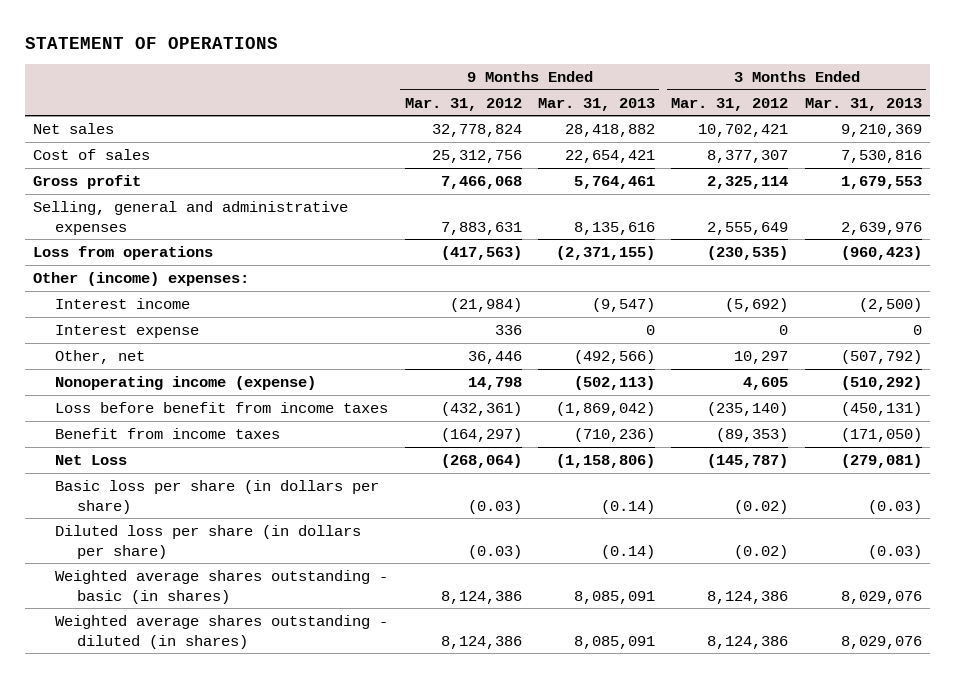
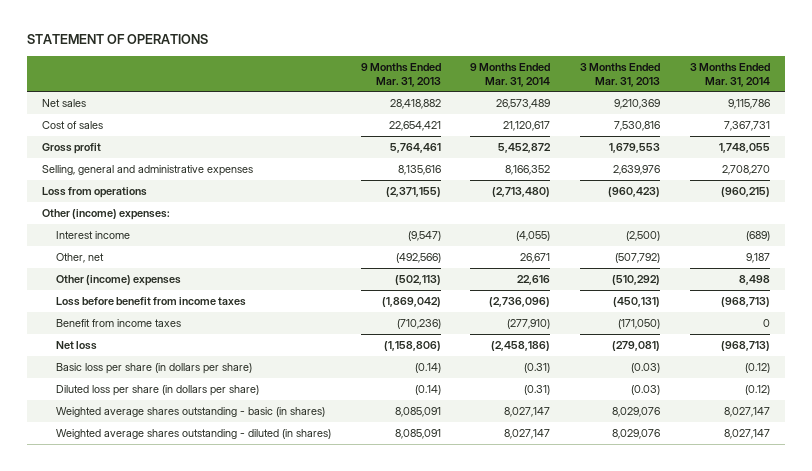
[404,97,522,111] Mar. 31, 2012 -> none
[671,97,789,111] Mar. 31, 2012 -> none
none -> [470,62,551,87] 9 Months Ended Mar. 31, 2014
none -> [690,62,771,87] 3 Months Ended Mar. 31, 2014
[55,324,200,338] Interest expense -> none
[55,375,317,390] Nonoperating income (expense) -> [55,274,181,286] Other (income) expenses
[55,454,128,465] Net Loss -> [55,340,97,350] Net loss

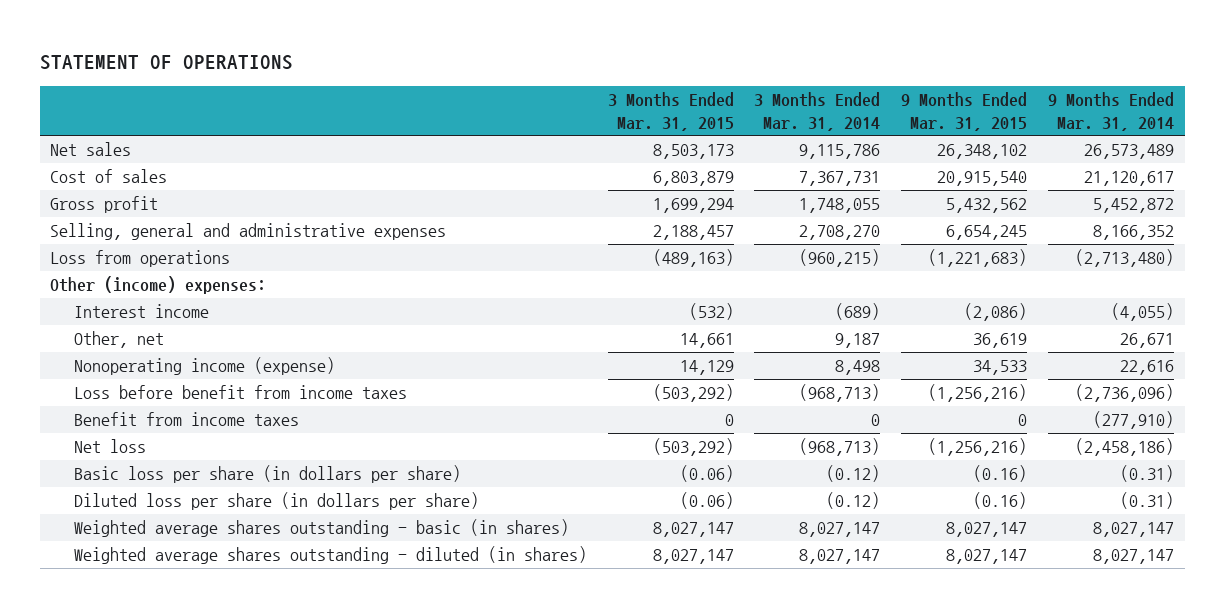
[360,62,441,87] 9 Months Ended Mar. 31, 2013 -> none
[580,62,661,87] 3 Months Ended Mar. 31, 2013 -> none
none -> [607,92,734,131] 3 Months Ended Mar. 31, 2015
none -> [901,92,1028,131] 9 Months Ended Mar. 31, 2015
[55,274,181,286] Other (income) expenses -> [73,357,335,376] Nonoperating income (expense)

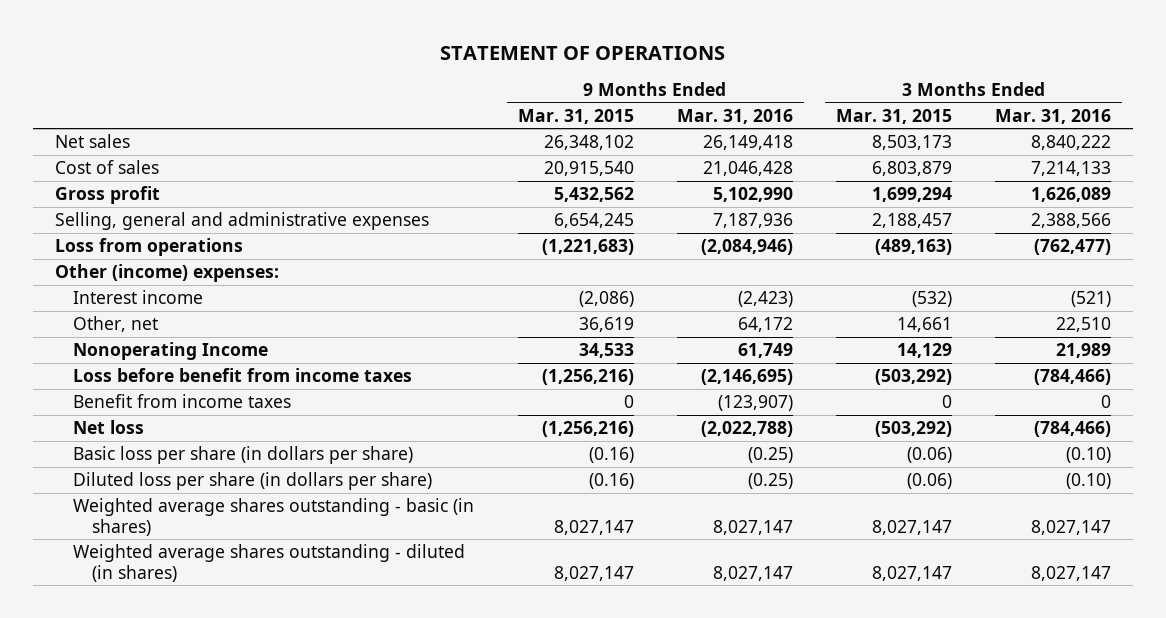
[754,92,881,131] 3 Months Ended Mar. 31, 2014 -> none
[1048,92,1175,131] 9 Months Ended Mar. 31, 2014 -> none
none -> [676,108,793,124] Mar. 31, 2016
none -> [995,108,1112,124] Mar. 31, 2016
[73,357,335,376] Nonoperating income (expense) -> [73,342,269,361] Nonoperating Income

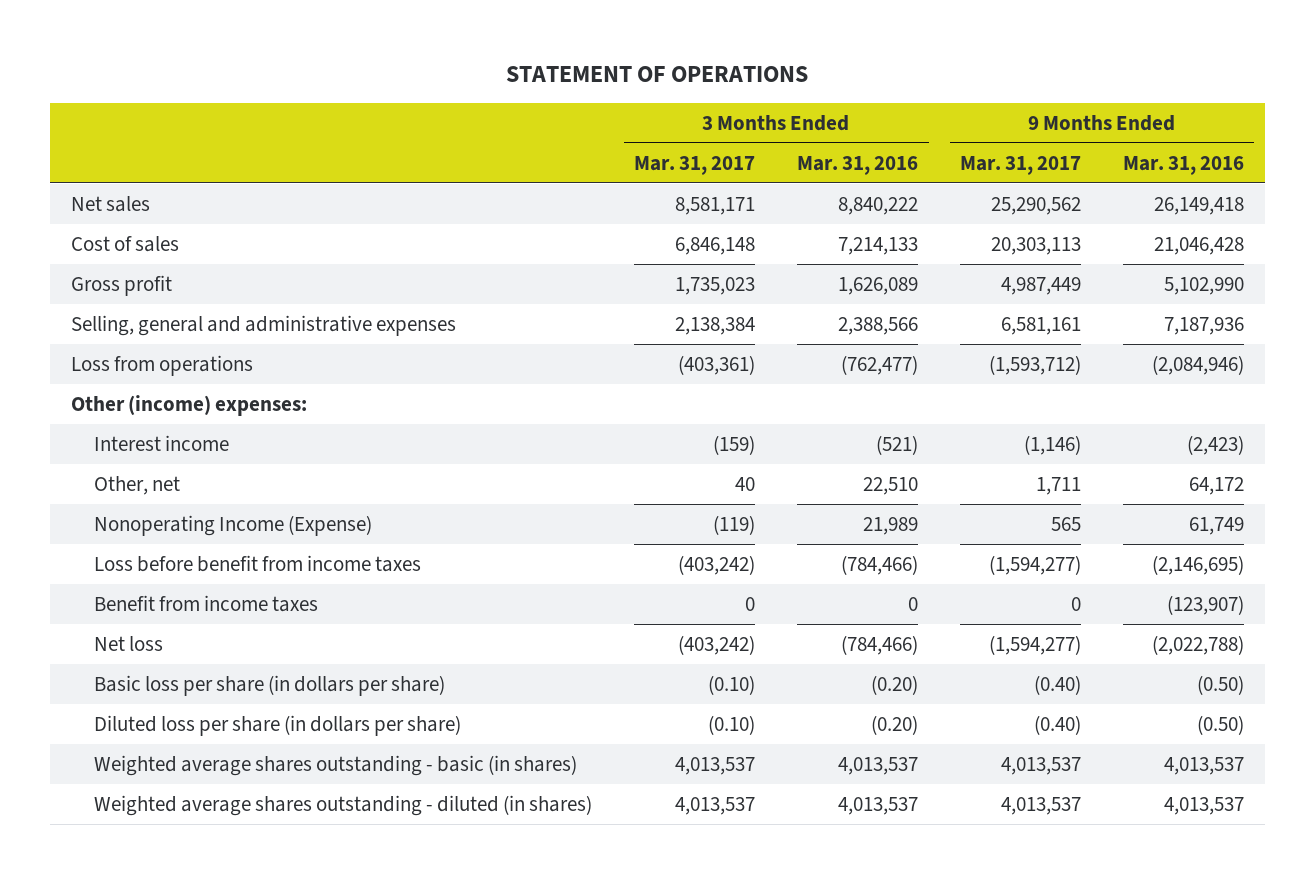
[517,108,634,124] Mar. 31, 2015 -> none
[836,108,953,124] Mar. 31, 2015 -> none
none -> [634,155,756,175] Mar. 31, 2017
none -> [960,155,1082,175] Mar. 31, 2017
[73,342,269,361] Nonoperating Income -> [94,514,373,536] Nonoperating Income (Expense)
[747,447,793,464] (0.25) -> [1197,674,1245,695] (0.50)
[1066,447,1112,464] (0.10) -> [871,674,919,695] (0.20)
[747,473,793,490] (0.25) -> [1197,714,1245,735] (0.50)
[1066,473,1112,490] (0.10) -> [871,714,919,735] (0.20)
[712,519,793,535] 8,027,147 -> [1164,756,1245,775] 4,013,537
[1031,519,1112,535] 8,027,147 -> [838,756,919,775] 4,013,537
[712,565,793,581] 8,027,147 -> [1164,796,1245,815] 4,013,537
[1031,565,1112,581] 8,027,147 -> [838,796,919,815] 4,013,537

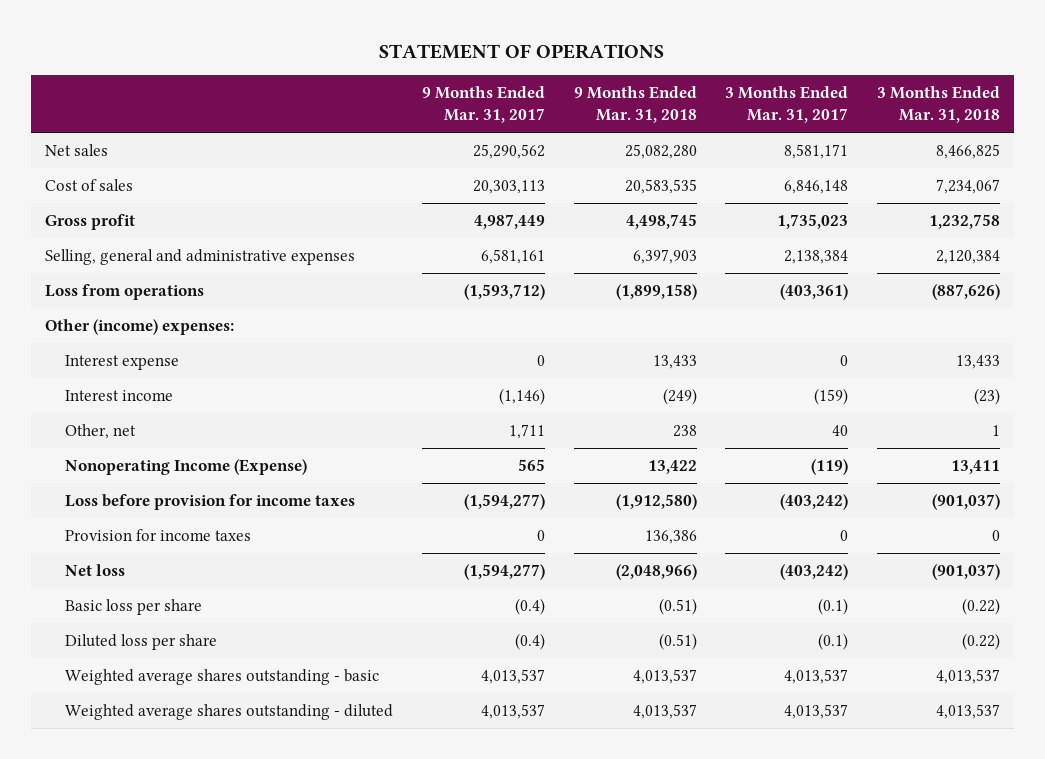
[797,155,919,175] Mar. 31, 2016 -> none
[1123,155,1245,175] Mar. 31, 2016 -> none
none -> [573,86,697,124] 9 Months Ended Mar. 31, 2018
none -> [876,86,1000,124] 3 Months Ended Mar. 31, 2018
none -> [65,355,180,371] Interest expense
[94,554,422,572] Loss before benefit from income taxes -> [65,494,356,511] Loss before provision for income taxes
[94,594,319,612] Benefit from income taxes -> [65,529,252,542] Provision for income taxes
[94,674,446,696] Basic loss per share (in dollars per share) -> [65,599,203,616] Basic loss per share
[708,674,756,695] (0.10) -> [818,598,849,616] (0.1)
[1034,674,1082,695] (0.40) -> [515,598,546,616] (0.4)
[94,714,462,736] Diluted loss per share (in dollars per share) -> [65,634,218,651] Diluted loss per share
[708,714,756,735] (0.10) -> [818,633,849,651] (0.1)
[1034,714,1082,735] (0.40) -> [515,633,546,651] (0.4)
[94,754,578,776] Weighted average shares outstanding - basic (in shares) -> [65,669,380,686] Weighted average shares outstanding - basic
[94,794,593,816] Weighted average shares outstanding - diluted (in shares) -> [65,704,394,721] Weighted average shares outstanding - diluted

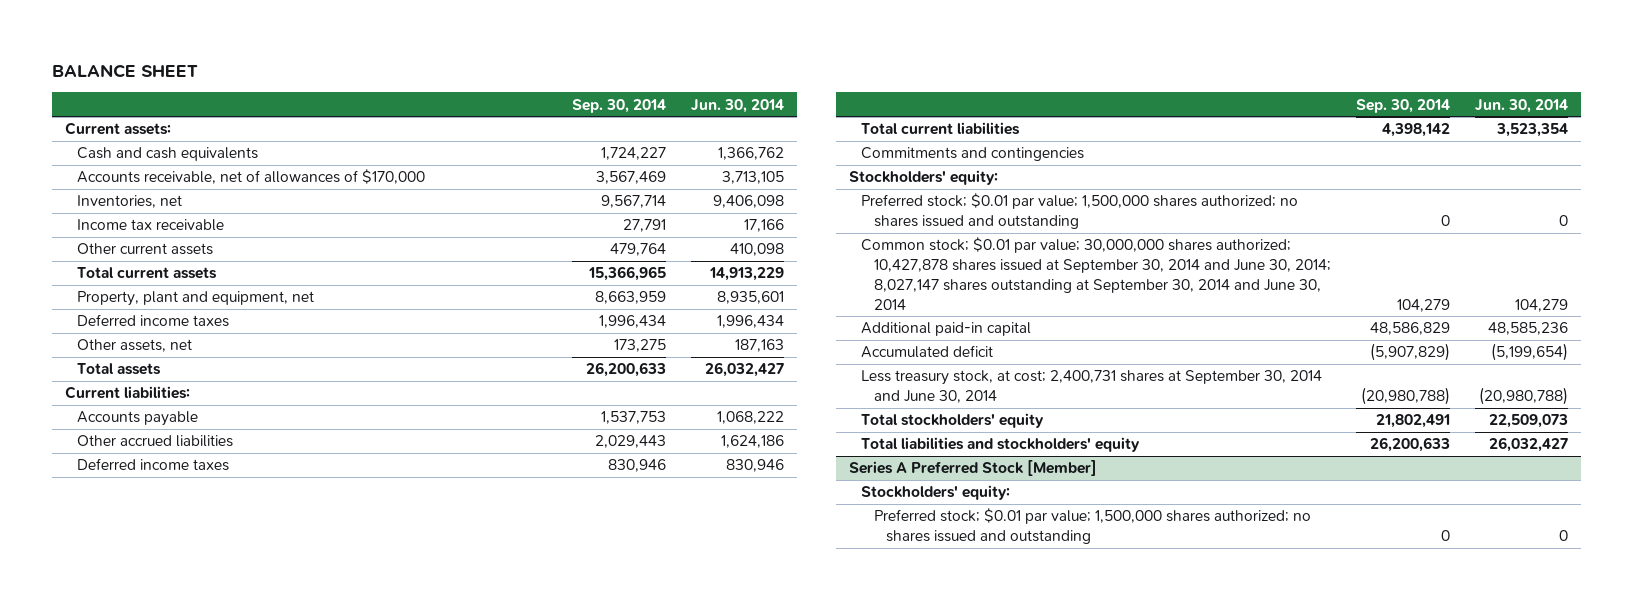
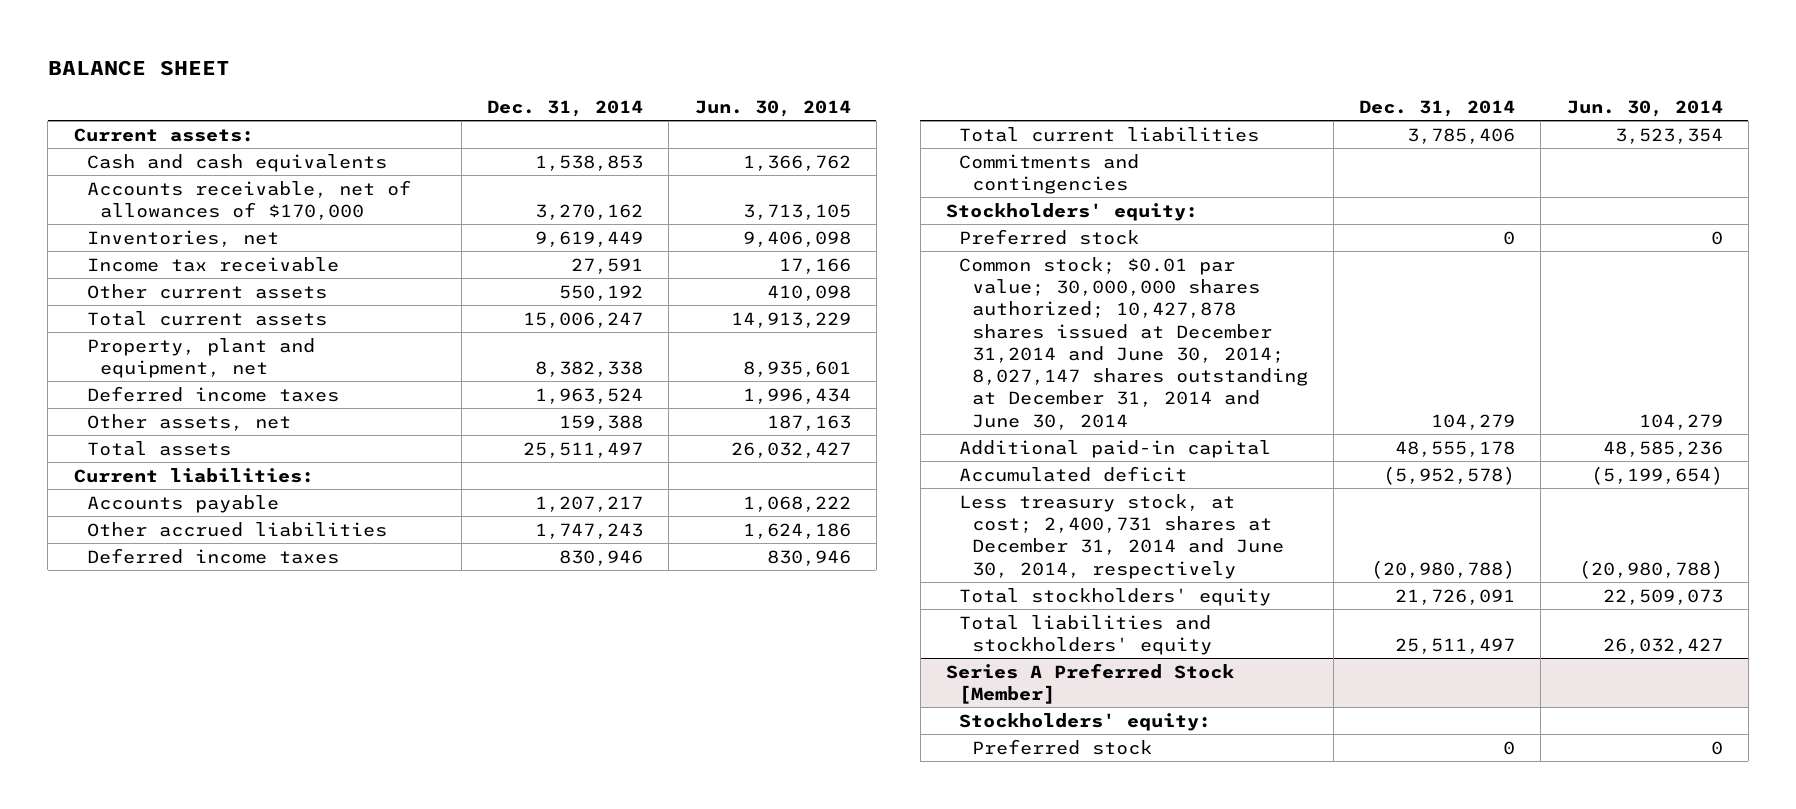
[571,98,666,113] Sep. 30, 2014 -> none
none -> [487,99,644,117] Dec. 31, 2014
[861,193,1299,230] Preferred stock; $0.01 par value; 1,500,000 shares authorized; no shares issued and outstanding -> [958,228,1139,245] Preferred stock
[861,237,1331,310] Common stock; $0.01 par value; 30,000,000 shares authorized; 10,427,878 shares issued at September 30, 2014 and June 30, 2014; 8,027,147 shares outstanding at September 30, 2014 and June 30, 2014 -> [958,256,1308,430] Common stock; $0.01 par value; 30,000,000 shares authorized; 10,427,878 shares issued at December 31,2014 and June 30, 2014; 8,027,147 shares outstanding at December 31, 2014 and June 30, 2014
[861,370,1323,404] Less treasury stock, at cost; 2,400,731 shares at September 30, 2014 and June 30, 2014 -> [958,493,1284,579] Less treasury stock, at cost; 2,400,731 shares at December 31, 2014 and June 30, 2014, respectively
[873,508,1311,545] Preferred stock; $0.01 par value; 1,500,000 shares authorized; no shares issued and outstanding -> [971,738,1152,755] Preferred stock

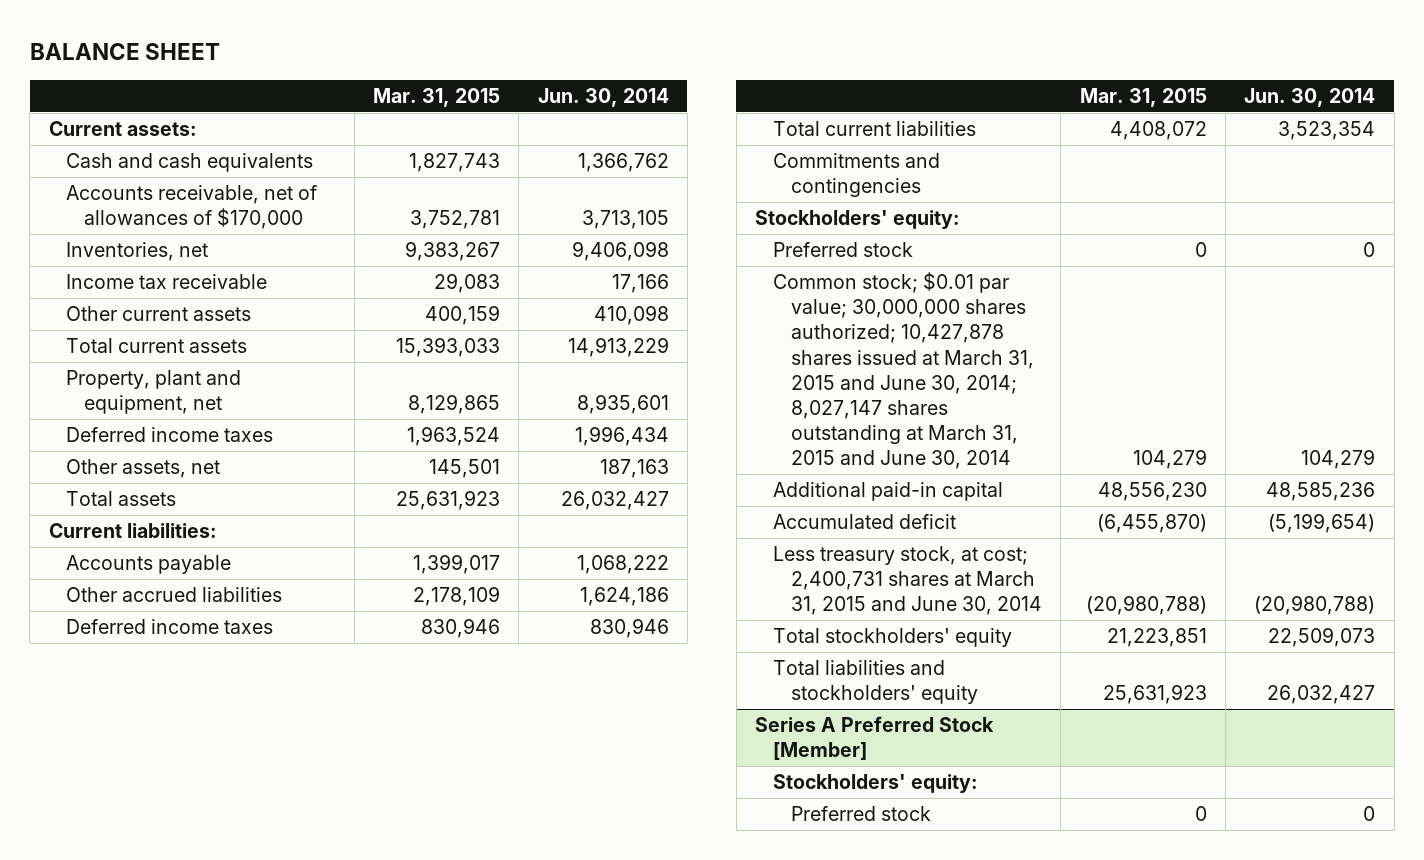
[487,99,644,117] Dec. 31, 2014 -> none
none -> [373,87,501,107] Mar. 31, 2015
[958,256,1308,430] Common stock; $0.01 par value; 30,000,000 shares authorized; 10,427,878 shares issued at December 31,2014 and June 30, 2014; 8,027,147 shares outstanding at December 31, 2014 and June 30, 2014 -> [773,272,1035,470] Common stock; $0.01 par value; 30,000,000 shares authorized; 10,427,878 shares issued at March 31, 2015 and June 30, 2014; 8,027,147 shares outstanding at March 31, 2015 and June 30, 2014
[958,493,1284,579] Less treasury stock, at cost; 2,400,731 shares at December 31, 2014 and June 30, 2014, respectively -> [773,546,1043,616] Less treasury stock, at cost; 2,400,731 shares at March 31, 2015 and June 30, 2014

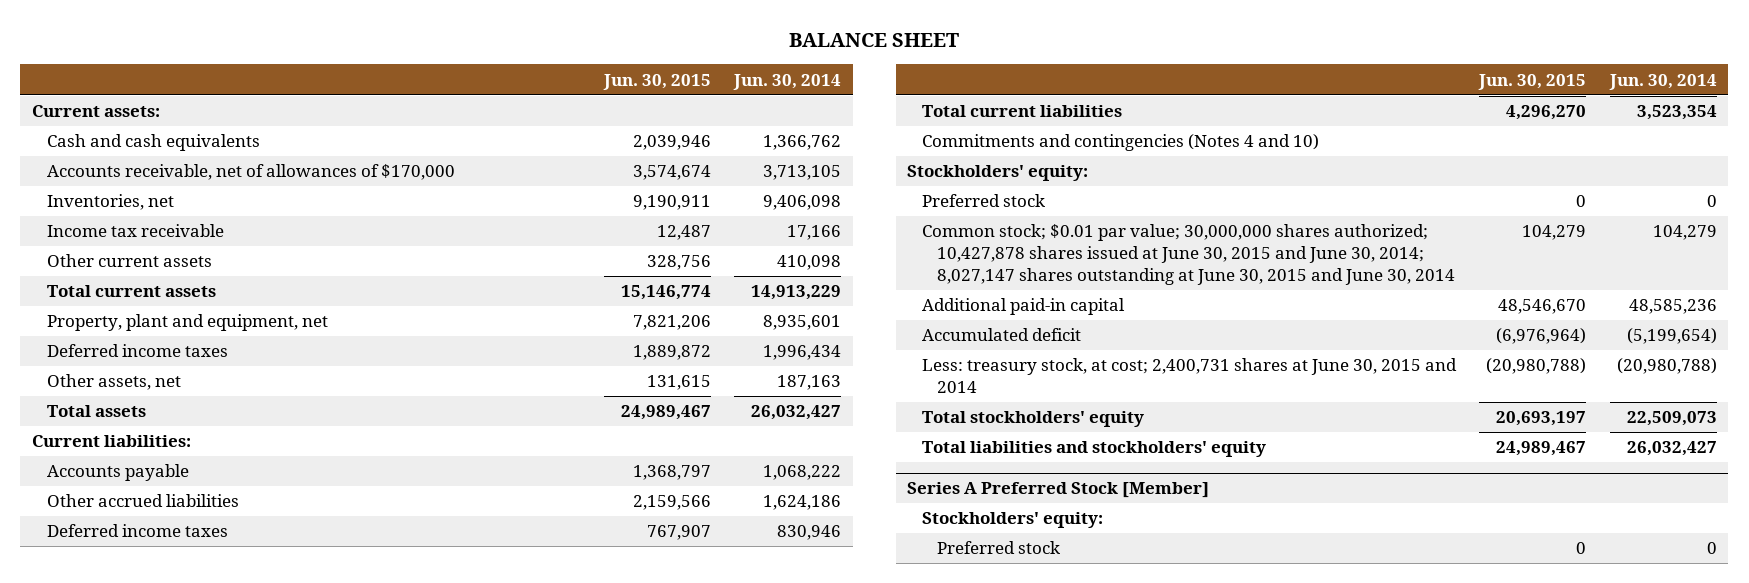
[373,87,501,107] Mar. 31, 2015 -> none
none -> [602,73,711,90] Jun. 30, 2015
[773,153,941,198] Commitments and contingencies -> [922,134,1320,152] Commitments and contingencies (Notes 4 and 10)
[773,272,1035,470] Common stock; $0.01 par value; 30,000,000 shares authorized; 10,427,878 shares issued at March 31, 2015 and June 30, 2014; 8,027,147 shares outstanding at March 31, 2015 and June 30, 2014 -> [922,224,1455,286] Common stock; $0.01 par value; 30,000,000 shares authorized; 10,427,878 shares issued at June 30, 2015 and June 30, 2014; 8,027,147 shares outstanding at June 30, 2015 and June 30, 2014
[773,546,1043,616] Less treasury stock, at cost; 2,400,731 shares at March 31, 2015 and June 30, 2014 -> [922,358,1458,394] Less: treasury stock, at cost; 2,400,731 shares at June 30, 2015 and 2014

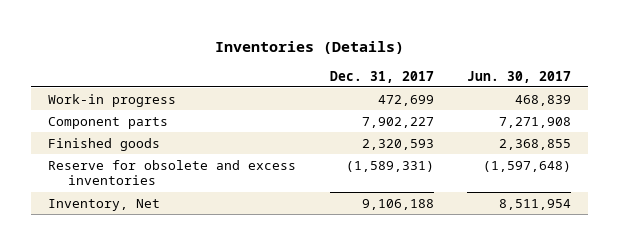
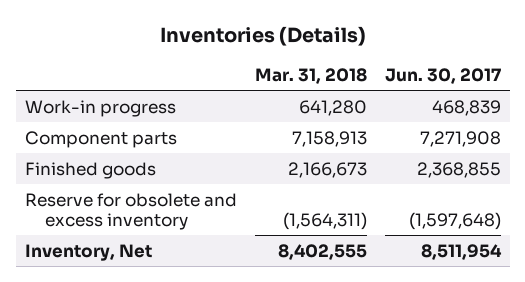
[329,70,434,83] Dec. 31, 2017 -> none
none -> [254,67,367,84] Mar. 31, 2018
[48,159,297,186] Reserve for obsolete and excess inventories -> [24,192,237,230] Reserve for obsolete and excess inventory

